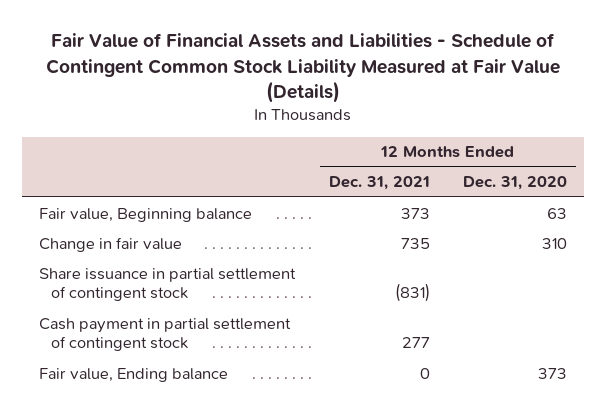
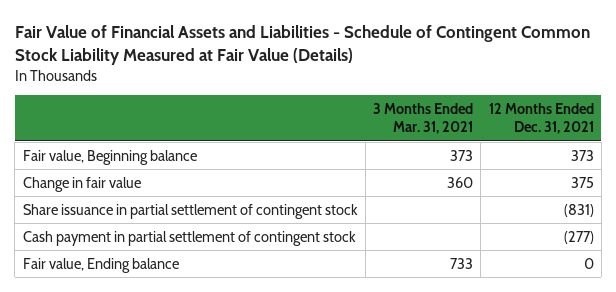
[463,176,568,191] Dec. 31, 2020 -> none
none -> [373,103,474,135] 3 Months Ended Mar. 31, 2021
[400,237,430,249] 735 -> [570,176,594,188] 375
[401,337,430,349] 277 -> [563,230,594,244] (277)

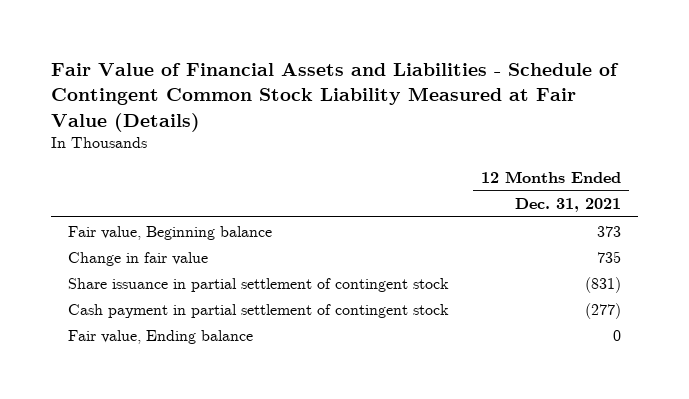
[373,103,474,135] 3 Months Ended Mar. 31, 2021 -> none
[570,176,594,188] 375 -> [597,250,622,263] 735

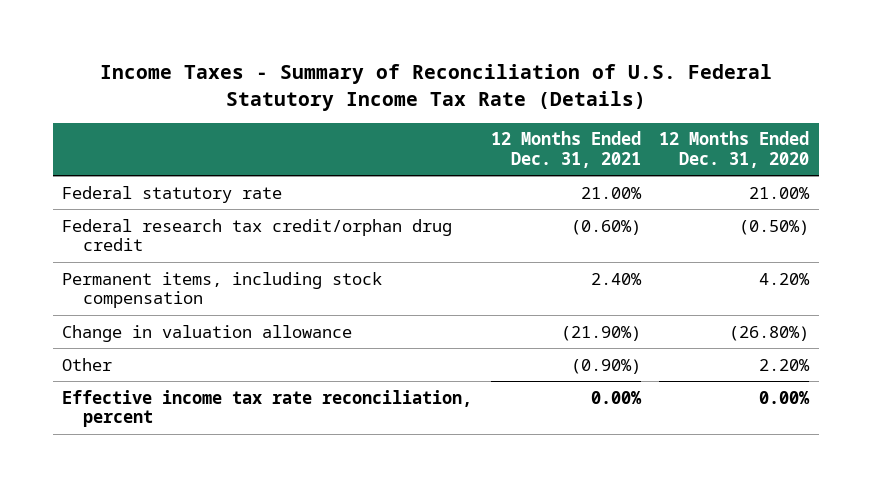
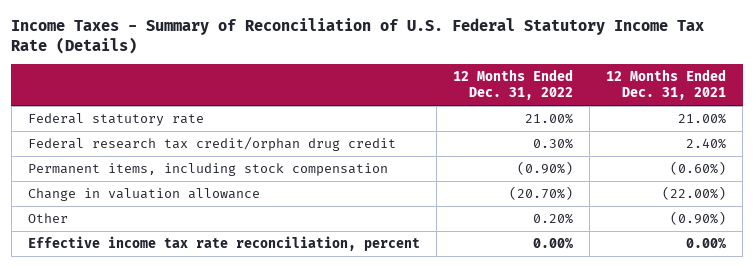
[659,131,810,169] 12 Months Ended Dec. 31, 2020 -> none
none -> [452,69,573,101] 12 Months Ended Dec. 31, 2022
[570,219,641,235] (0.60%) -> [686,138,727,150] 2.40%
[590,272,642,285] 2.40% -> [670,161,727,176] (0.60%)
[560,325,641,341] (21.90%) -> [662,186,727,201] (22.00%)

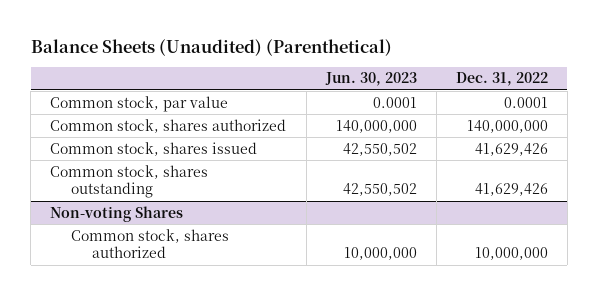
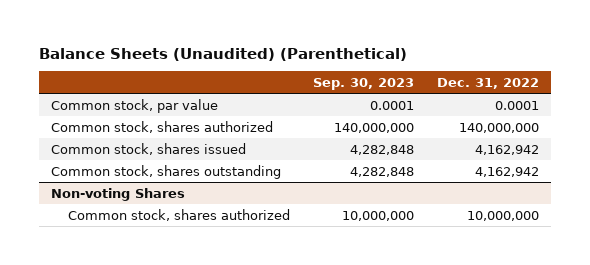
[324,72,417,87] Jun. 30, 2023 -> none
none -> [313,77,415,90] Sep. 30, 2023
[474,142,548,156] 41,629,426 -> [475,144,540,155] 4,162,942
[474,183,548,197] 41,629,426 -> [475,166,540,177] 4,162,942

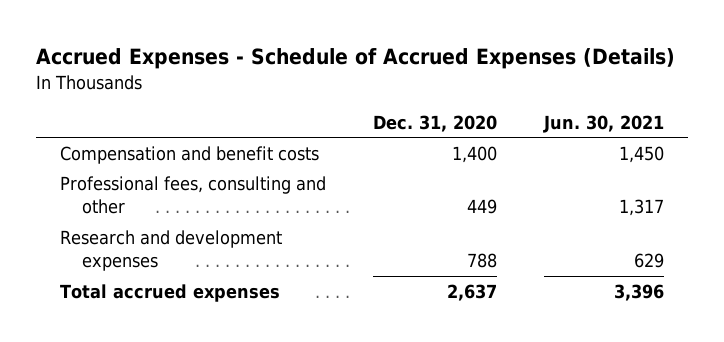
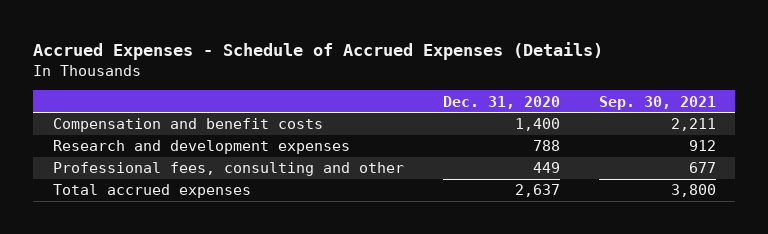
[543,114,665,133] Jun. 30, 2021 -> none
none -> [598,95,716,110] Sep. 30, 2021
[60,175,327,215] Professional fees, consulting and other -> [52,162,404,177] Professional fees, consulting and other

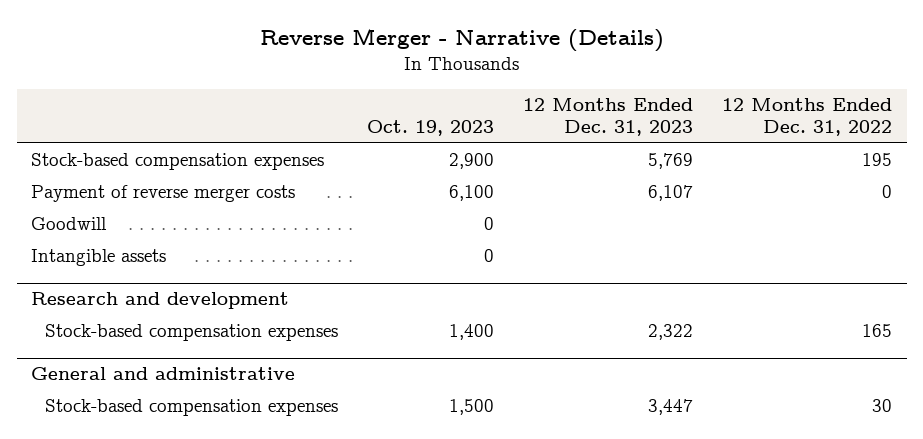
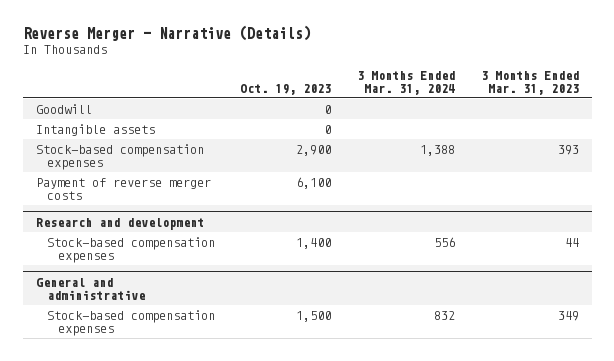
[523,98,694,137] 12 Months Ended Dec. 31, 2023 -> none
[722,98,893,137] 12 Months Ended Dec. 31, 2022 -> none
none -> [357,70,456,95] 3 Months Ended Mar. 31, 2024
none -> [480,70,579,95] 3 Months Ended Mar. 31, 2023
[31,153,325,171] Stock-based compensation expenses -> [35,143,204,171] Stock-based compensation expenses
[31,185,296,203] Payment of reverse merger costs -> [35,177,211,201] Payment of reverse merger costs

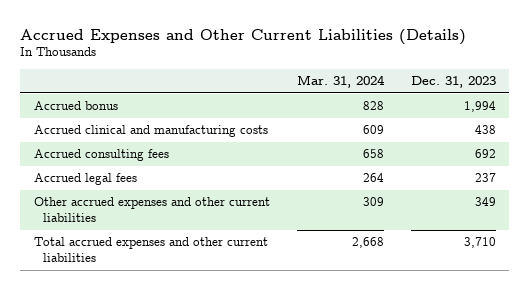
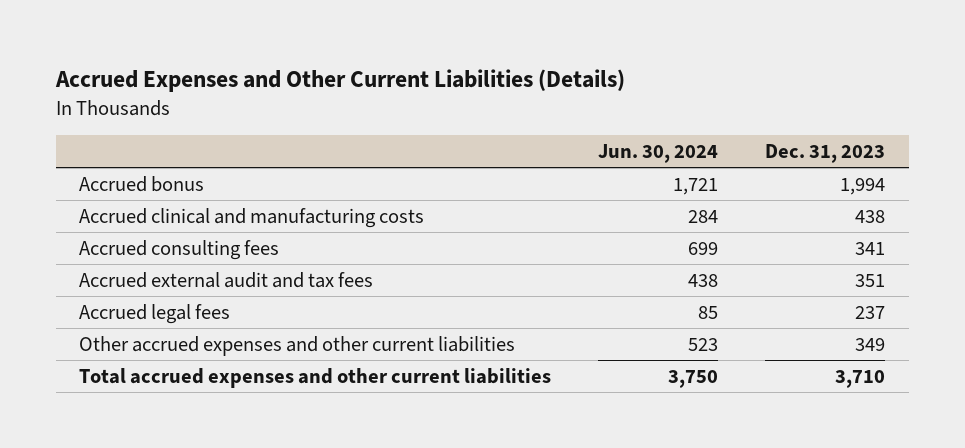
[296,75,385,89] Mar. 31, 2024 -> none
none -> [598,144,719,164] Jun. 30, 2024
[474,149,496,159] 692 -> [855,241,886,255] 341
none -> [79,271,374,288] Accrued external audit and tax fees

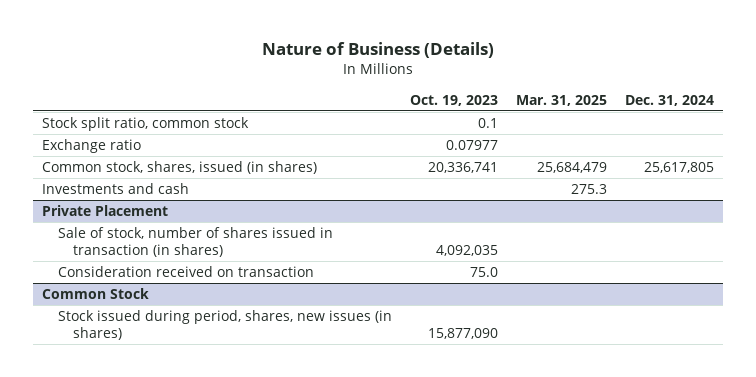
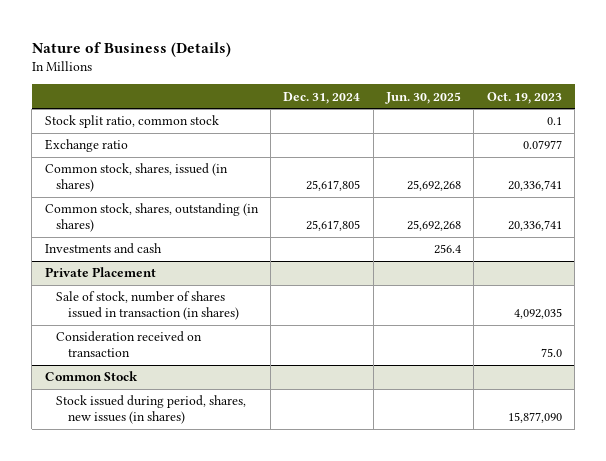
[515,94,607,106] Mar. 31, 2025 -> none
none -> [384,91,461,104] Jun. 30, 2025
none -> [44,203,259,233] Common stock, shares, outstanding (in shares)

